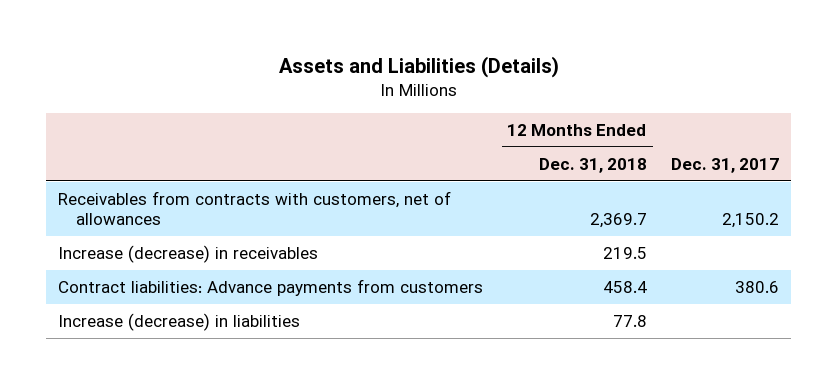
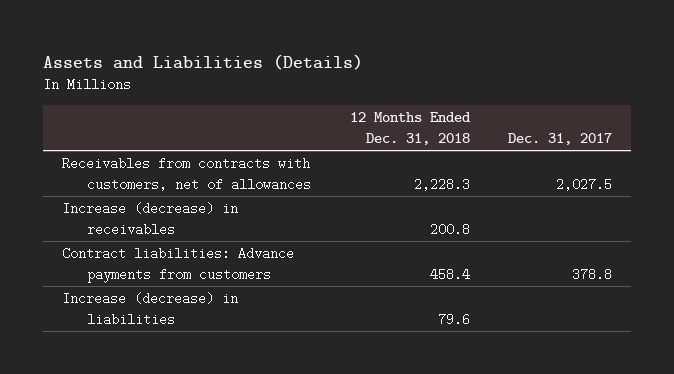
[589,213,647,229] 2,369.7 -> [413,177,470,191] 2,228.3
[722,213,780,229] 2,150.2 -> [556,177,613,191] 2,027.5
[602,247,647,260] 219.5 -> [429,222,470,236] 200.8
[735,281,780,294] 380.6 -> [572,267,613,281] 378.8
[612,315,647,328] 77.8 -> [437,312,470,326] 79.6

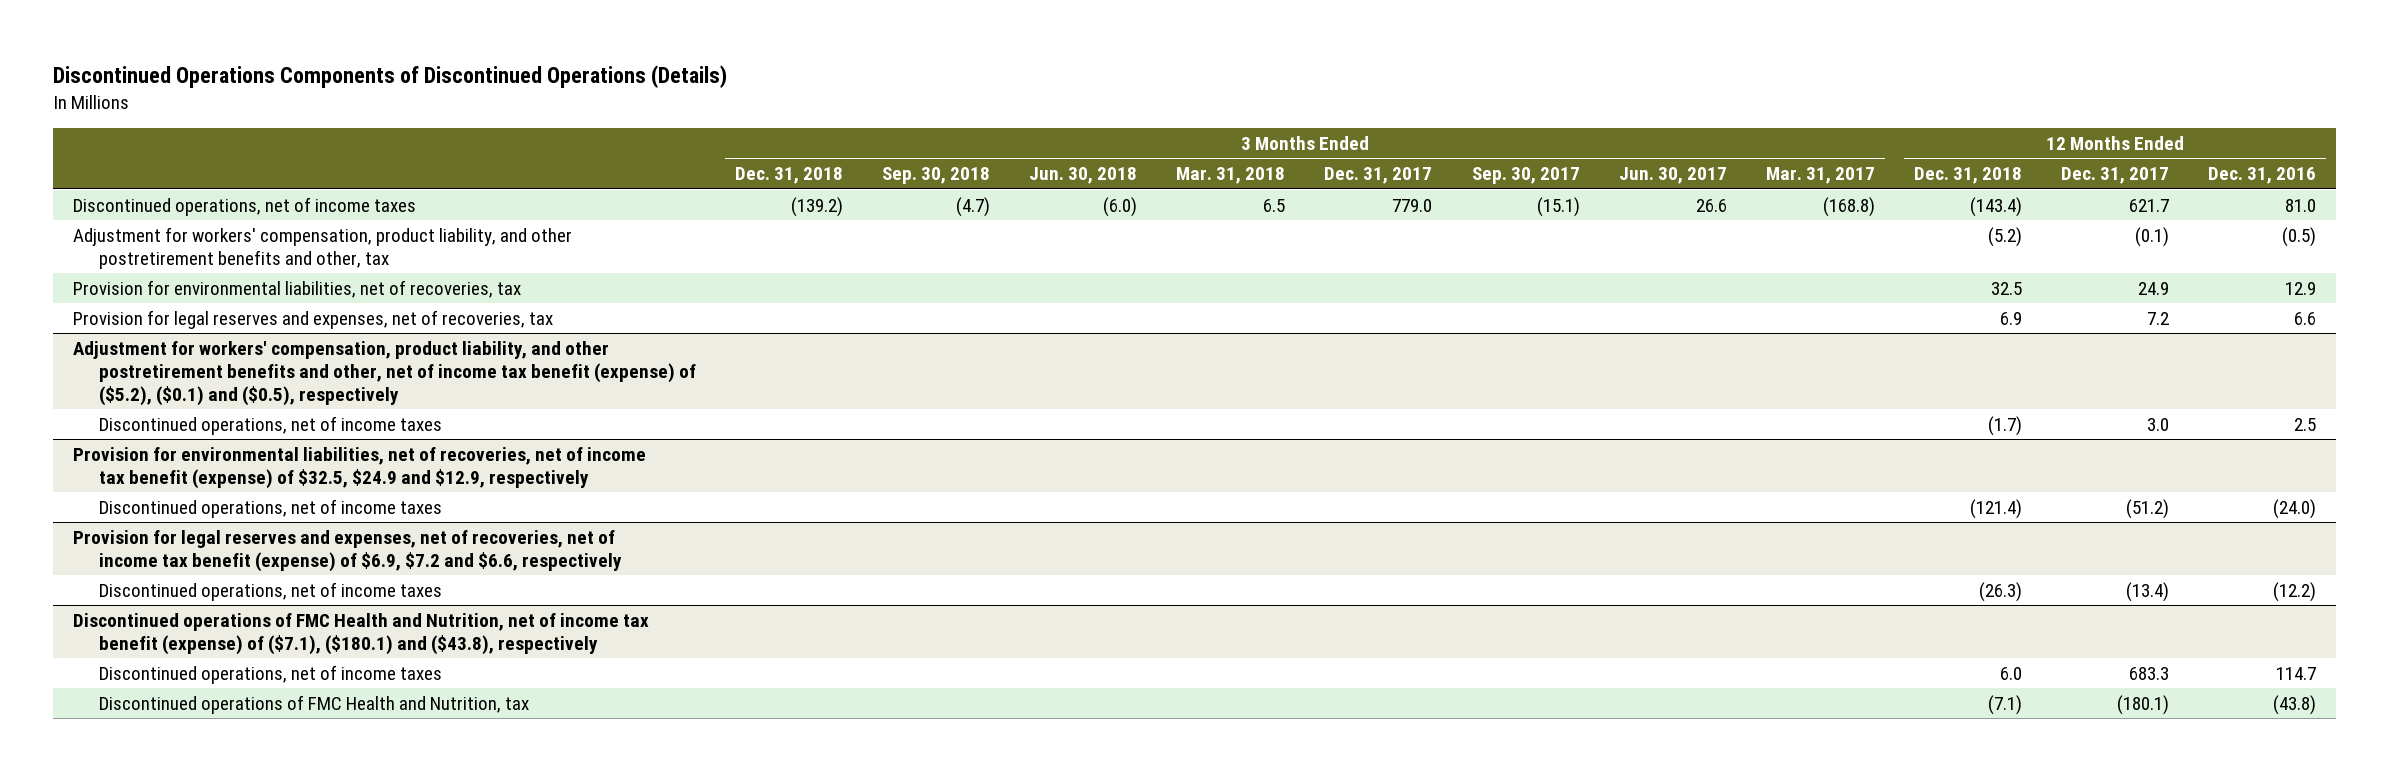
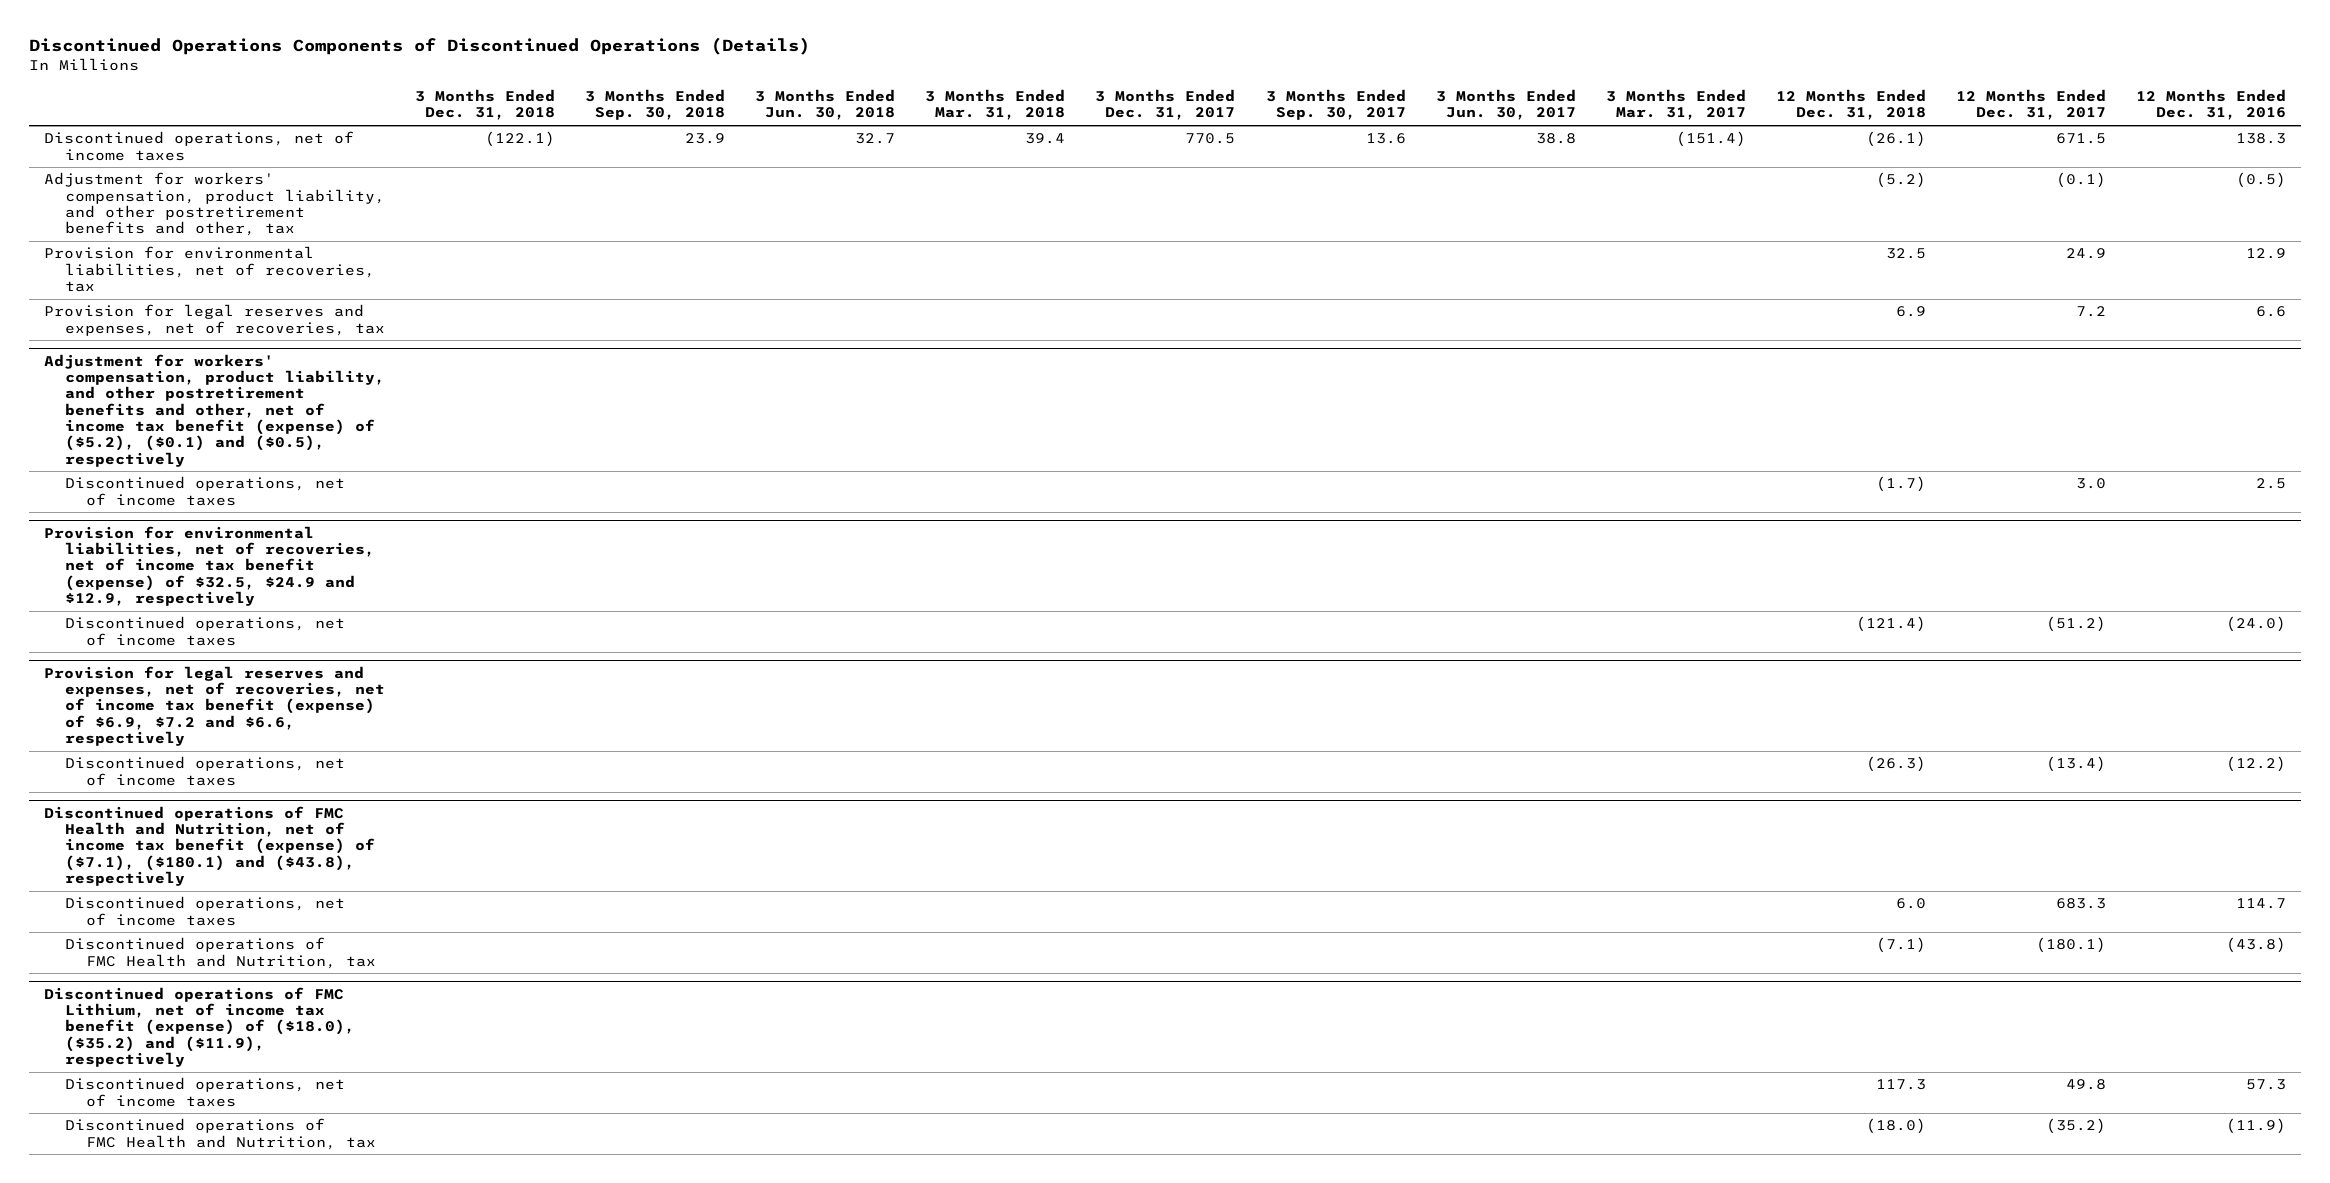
[791,196,844,217] (139.2) -> [484,131,555,148] (122.1)
[956,196,991,217] (4.7) -> [685,133,726,145] 23.9
[1103,196,1138,217] (6.0) -> [855,133,896,145] 32.7
[1263,198,1286,212] 6.5 -> [1025,133,1066,145] 39.4
[1392,198,1433,212] 779.0 -> [1185,133,1236,145] 770.5
[1536,196,1580,217] (15.1) -> [1365,133,1406,145] 13.6
[1695,198,1727,212] 26.6 -> [1535,133,1576,145] 38.8
[1822,196,1875,217] (168.8) -> [1675,131,1746,148] (151.4)
[1969,196,2022,217] (143.4) -> [1865,131,1926,148] (26.1)
[2129,198,2170,212] 621.7 -> [2056,133,2107,145] 671.5
[2285,198,2317,212] 81.0 -> [2236,133,2287,145] 138.3
none -> [44,986,355,1068] Discontinued operations of FMC Lithium, net of income tax benefit (expense) of ($18.0), ($35.2) and ($11.9), respectively
none -> [64,1077,345,1107] Discontinued operations, net of income taxes
none -> [64,1118,376,1150] Discontinued operations of FMC Health and Nutrition, tax

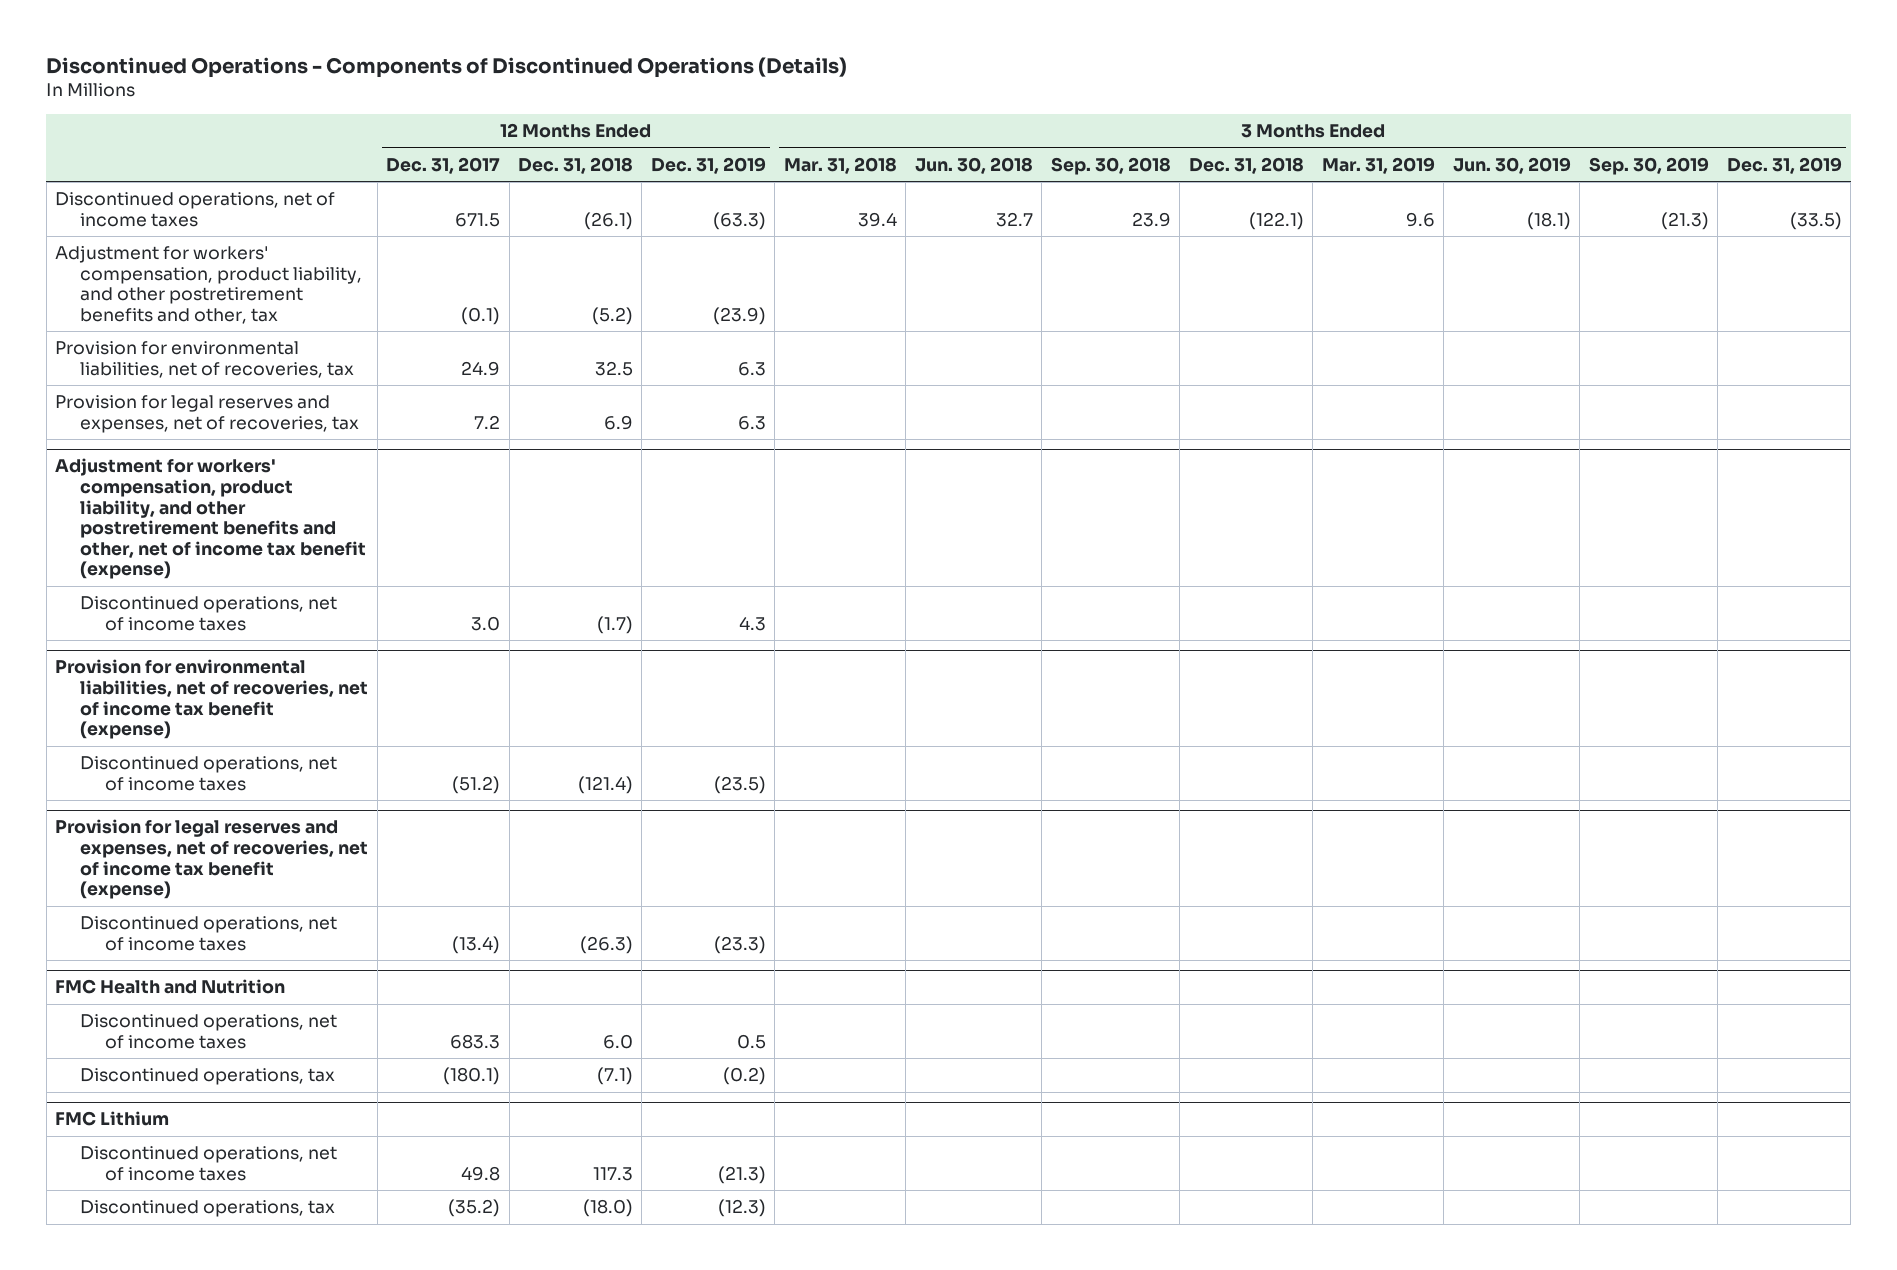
[29,36,811,55] Discontinued Operations Components of Discontinued Operations (Details) -> [46,57,848,79] Discontinued Operations - Components of Discontinued Operations (Details)
[1095,89,1236,121] 3 Months Ended Dec. 31, 2017 -> none
[1265,89,1406,121] 3 Months Ended Sep. 30, 2017 -> none
[1435,89,1576,121] 3 Months Ended Jun. 30, 2017 -> none
[1605,89,1746,121] 3 Months Ended Mar. 31, 2017 -> none
[2136,89,2287,121] 12 Months Ended Dec. 31, 2016 -> none
none -> [650,156,766,174] Dec. 31, 2019
none -> [1321,156,1435,174] Mar. 31, 2019
none -> [1452,156,1571,174] Jun. 30, 2019
none -> [1588,156,1709,175] Sep. 30, 2019
none -> [1726,156,1842,174] Dec. 31, 2019
[44,353,385,467] Adjustment for workers' compensation, product liability, and other postretirement benefits and other, net of income tax benefit (expense) of ($5.2), ($0.1) and ($0.5), respectively -> [55,458,367,580] Adjustment for workers' compensation, product liability, and other postretirement benefits and other, net of income tax benefit (expense)
[44,525,375,607] Provision for environmental liabilities, net of recoveries, net of income tax benefit (expense) of $32.5, $24.9 and $12.9, respectively -> [55,659,369,740] Provision for environmental liabilities, net of recoveries, net of income tax benefit (expense)
[44,665,385,747] Provision for legal reserves and expenses, net of recoveries, net of income tax benefit (expense) of $6.9, $7.2 and $6.6, respectively -> [55,819,369,900] Provision for legal reserves and expenses, net of recoveries, net of income tax benefit (expense)
[44,805,375,887] Discontinued operations of FMC Health and Nutrition, net of income tax benefit (expense) of ($7.1), ($180.1) and ($43.8), respectively -> [55,979,286,995] FMC Health and Nutrition
[64,937,376,969] Discontinued operations of FMC Health and Nutrition, tax -> [80,1068,336,1086] Discontinued operations, tax
[44,986,355,1068] Discontinued operations of FMC Lithium, net of income tax benefit (expense) of ($18.0), ($35.2) and ($11.9), respectively -> [55,1111,170,1127] FMC Lithium
[64,1118,376,1150] Discontinued operations of FMC Health and Nutrition, tax -> [80,1200,336,1218] Discontinued operations, tax

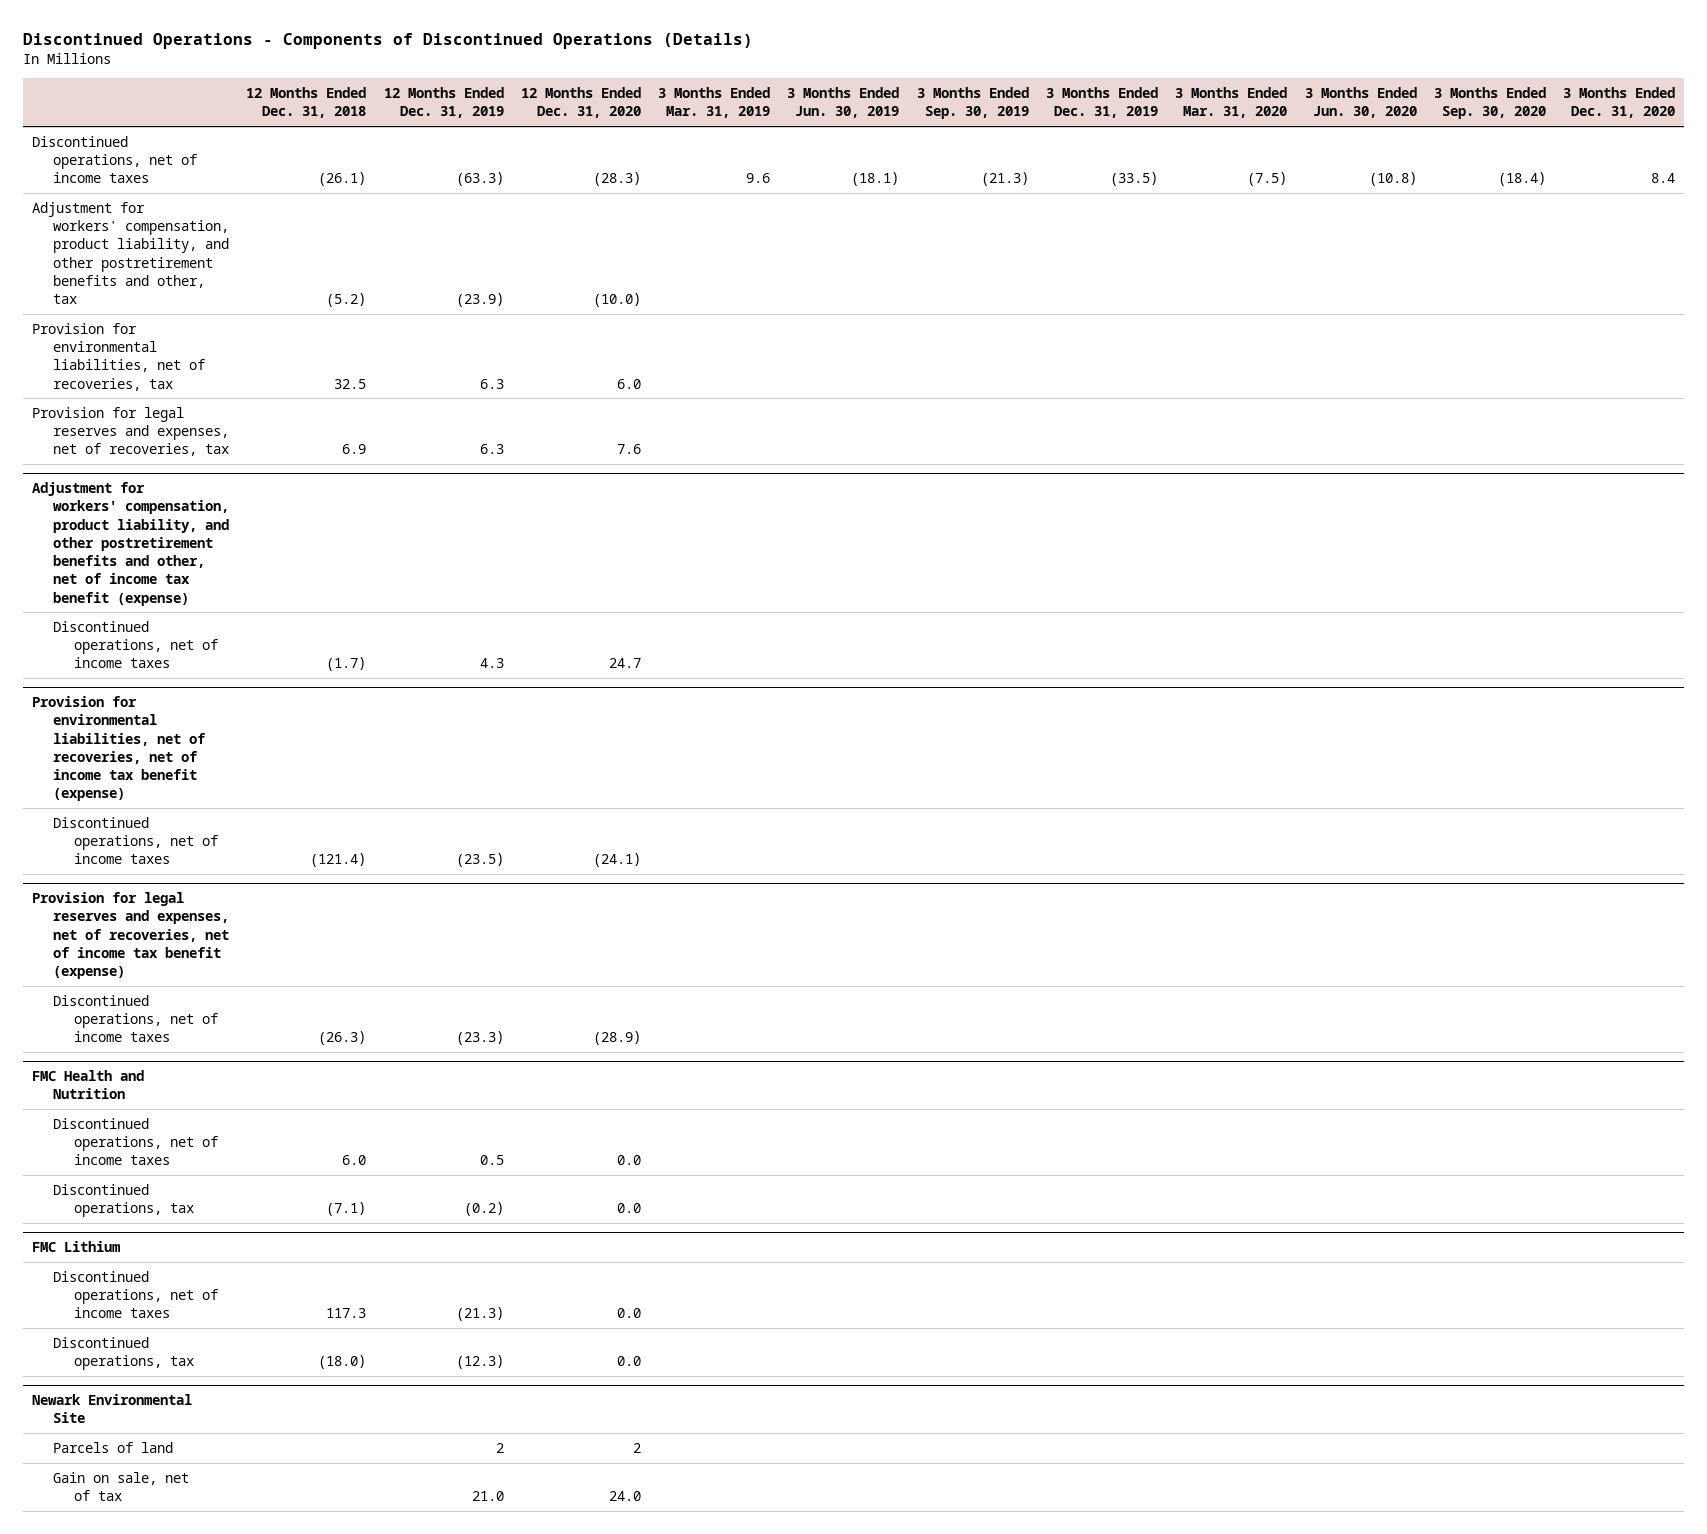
[386,156,501,174] Dec. 31, 2017 -> none
[783,156,897,174] Mar. 31, 2018 -> none
[914,156,1033,174] Jun. 30, 2018 -> none
[1050,156,1171,175] Sep. 30, 2018 -> none
[1188,156,1304,174] Dec. 31, 2018 -> none
none -> [520,87,641,119] 12 Months Ended Dec. 31, 2020
none -> [1175,87,1288,119] 3 Months Ended Mar. 31, 2020
none -> [1304,87,1417,119] 3 Months Ended Jun. 30, 2020
none -> [1434,87,1547,120] 3 Months Ended Sep. 30, 2020
none -> [1563,87,1676,119] 3 Months Ended Dec. 31, 2020
none -> [32,1393,193,1424] Newark Environmental Site
none -> [52,1441,173,1453] Parcels of land
none -> [52,1471,189,1502] Gain on sale, net of tax

